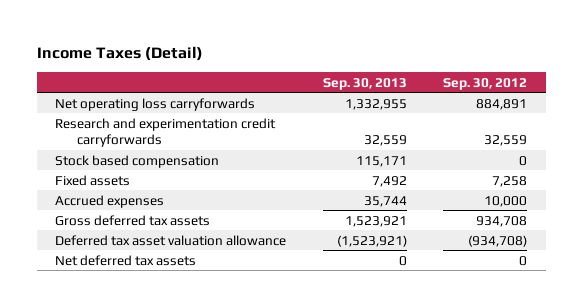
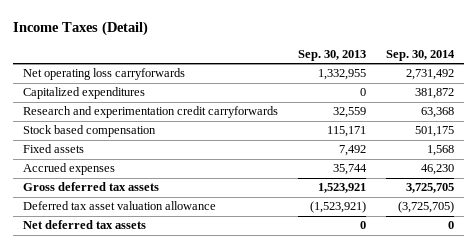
[443,77,528,90] Sep. 30, 2012 -> none
none -> [385,50,455,62] Sep. 30, 2014
none -> [22,87,145,100] Capitalized expenditures

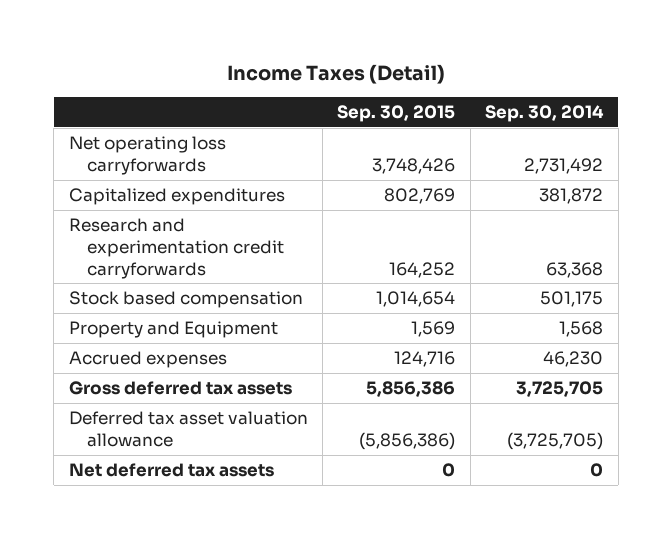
[297,50,366,62] Sep. 30, 2013 -> none
none -> [337,105,456,123] Sep. 30, 2015
[22,144,84,154] Fixed assets -> [68,321,278,339] Property and Equipment

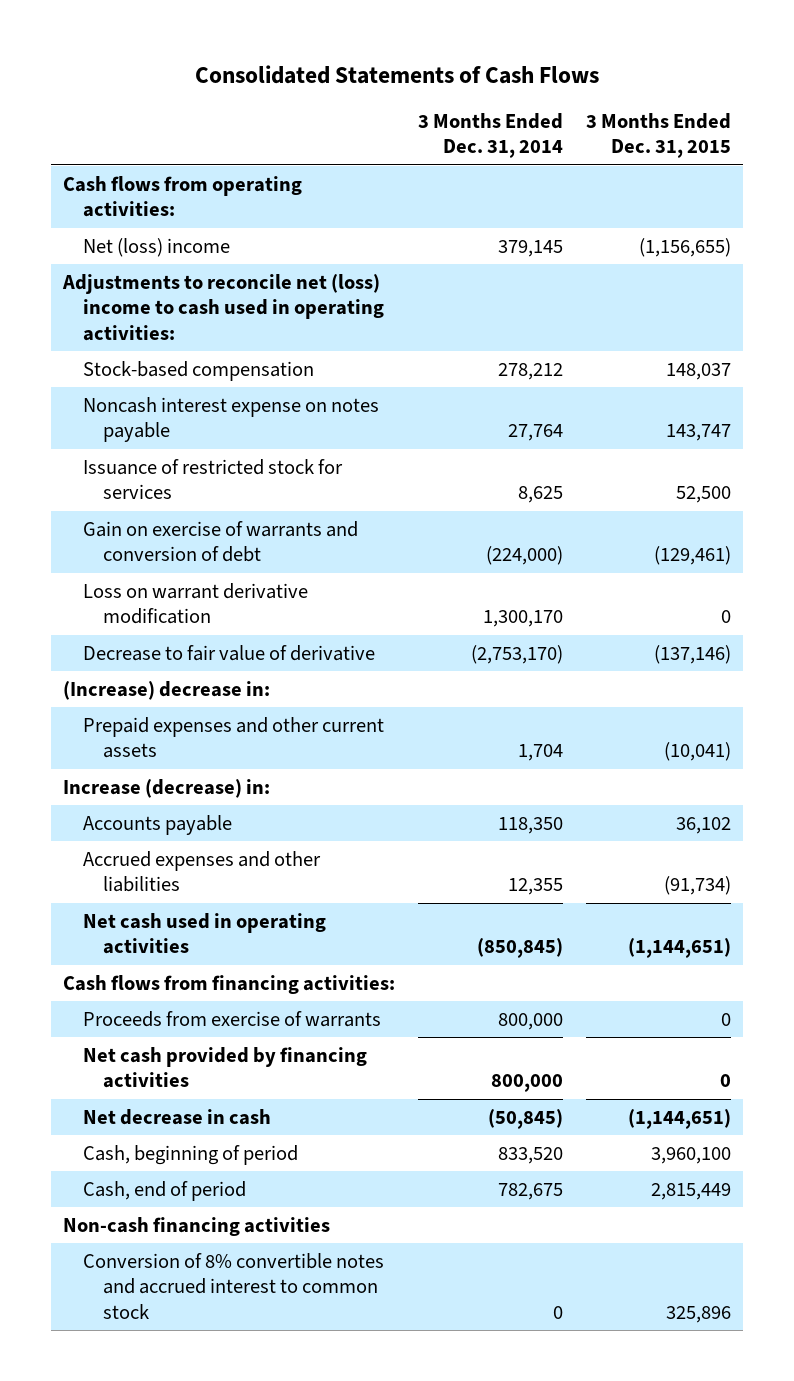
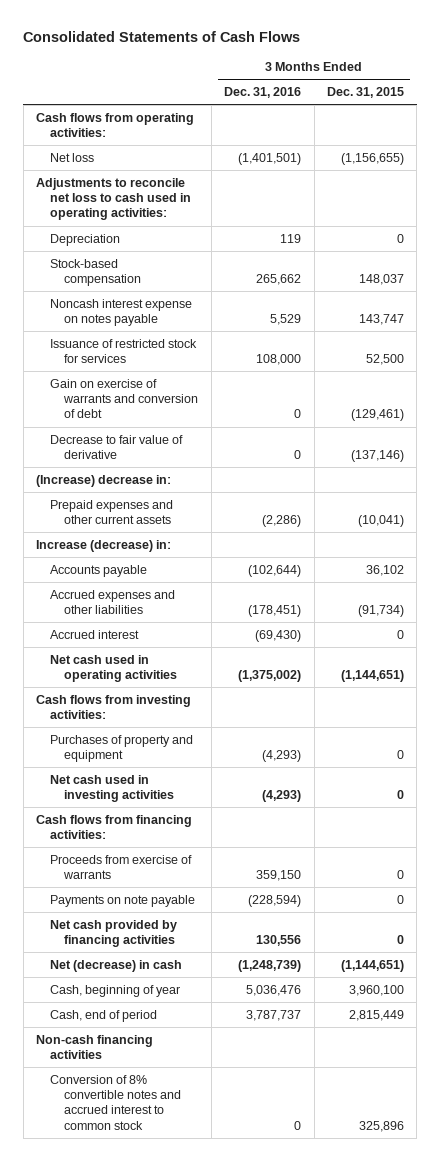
[417,113,563,159] 3 Months Ended Dec. 31, 2014 -> none
none -> [224,87,302,99] Dec. 31, 2016
[82,237,230,257] Net (loss) income -> [50,152,95,162] Net loss
[61,273,384,341] Adjustments to reconcile net (loss) income to cash used in operating activities: -> [36,177,192,221] Adjustments to reconcile net loss to cash used in operating activities:
none -> [50,233,121,246] Depreciation
[82,582,308,625] Loss on warrant derivative modification -> none
none -> [50,629,140,639] Accrued interest
none -> [36,694,192,720] Cash flows from investing activities:
none -> [50,734,194,763] Purchases of property and equipment
none -> [50,774,175,803] Net cash used in investing activities
none -> [50,894,196,907] Payments on note payable
[82,1108,271,1125] Net decrease in cash -> [50,959,183,972] Net (decrease) in cash
[82,1144,298,1165] Cash, beginning of period -> [50,984,181,997] Cash, beginning of year

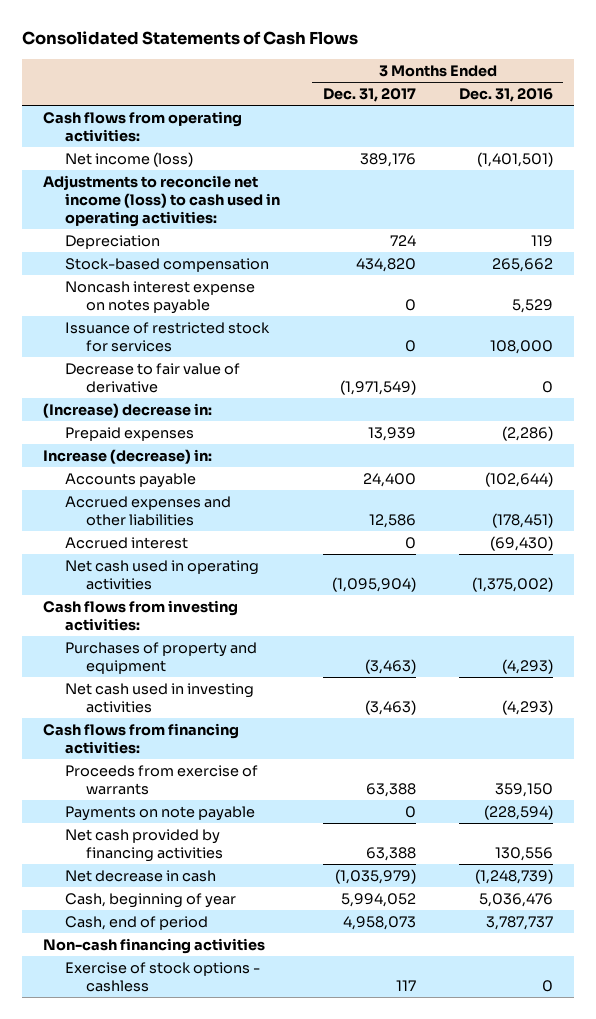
[326,87,404,99] Dec. 31, 2015 -> none
none -> [322,88,416,103] Dec. 31, 2017
[50,152,95,162] Net loss -> [64,151,193,167] Net income (loss)
[36,177,192,221] Adjustments to reconcile net loss to cash used in operating activities: -> [43,174,280,227] Adjustments to reconcile net income (loss) to cash used in operating activities:
[50,378,199,419] Gain on exercise of warrants and conversion of debt -> none
[50,499,174,525] Prepaid expenses and other current assets -> [64,426,194,441] Prepaid expenses
[50,959,183,972] Net (decrease) in cash -> [64,869,216,882] Net decrease in cash
[50,1074,182,1130] Conversion of 8% convertible notes and accrued interest to common stock -> none
none -> [64,961,260,992] Exercise of stock options - cashless

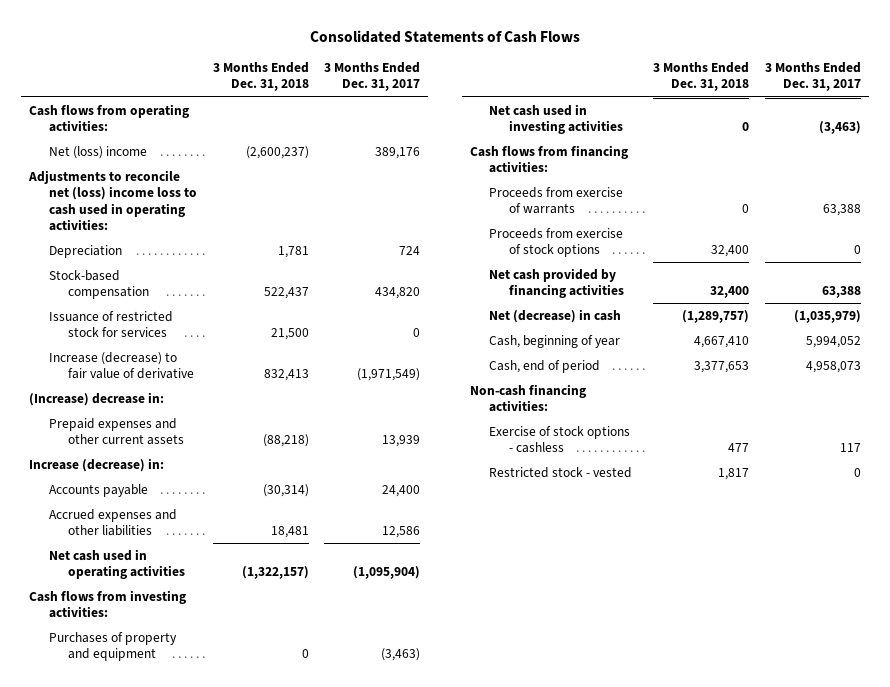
[458,88,553,103] Dec. 31, 2016 -> none
none -> [212,62,309,92] 3 Months Ended Dec. 31, 2018
[64,151,193,167] Net income (loss) -> [48,145,147,159] Net (loss) income
[43,174,280,227] Adjustments to reconcile net income (loss) to cash used in operating activities: -> [28,169,197,231] Adjustments to reconcile net (loss) income loss to cash used in operating activities:
[64,280,255,314] Noncash interest expense on notes payable -> none
[64,362,240,393] Decrease to fair value of derivative -> [48,351,195,380] Increase (decrease) to fair value of derivative
[64,426,194,441] Prepaid expenses -> [48,417,185,446] Prepaid expenses and other current assets
[64,536,188,549] Accrued interest -> none
[64,805,255,821] Payments on note payable -> none
none -> [489,227,624,258] Proceeds from exercise of stock options
[64,869,216,882] Net decrease in cash -> [489,308,622,323] Net (decrease) in cash
[43,937,266,954] Non-cash financing activities -> [469,383,586,413] Non-cash financing activities:
none -> [489,466,633,478] Restricted stock - vested

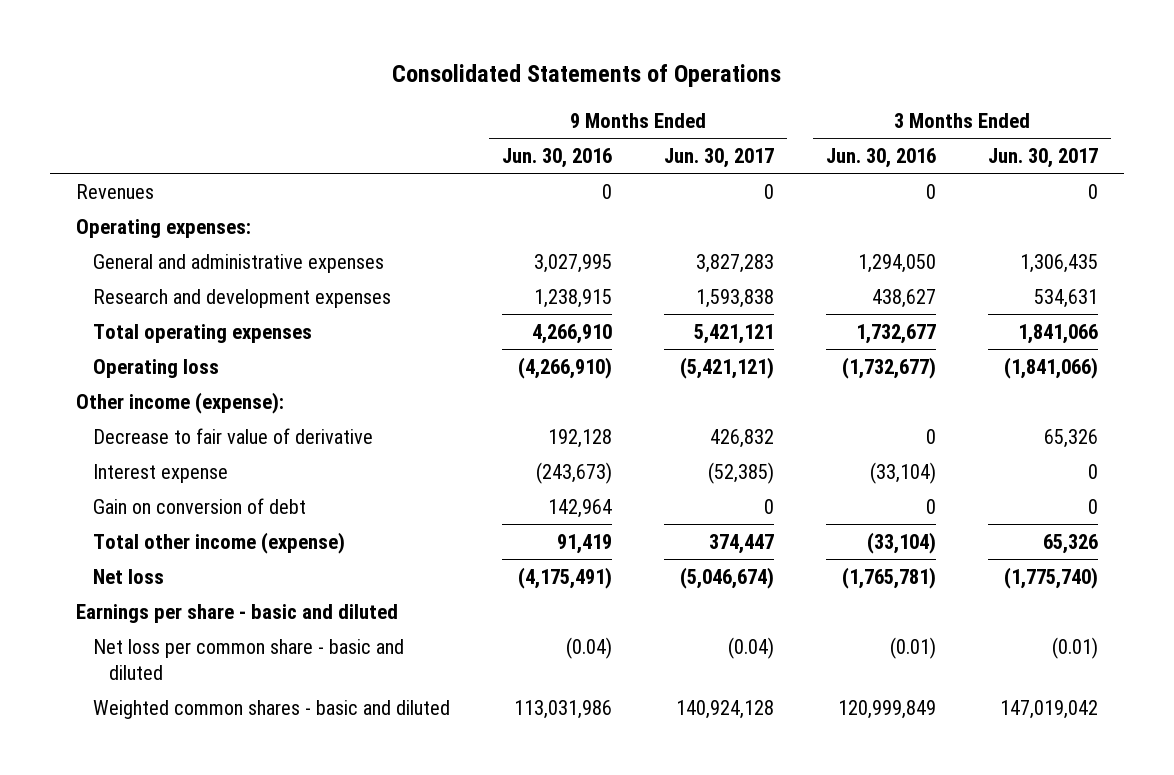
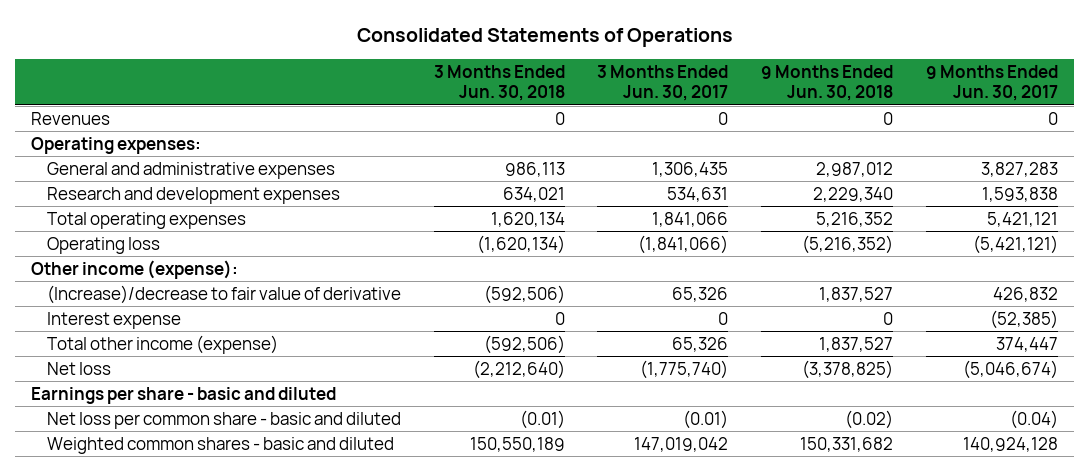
[501,148,612,169] Jun. 30, 2016 -> none
[826,148,937,169] Jun. 30, 2016 -> none
none -> [433,64,565,102] 3 Months Ended Jun. 30, 2018
none -> [761,64,894,102] 9 Months Ended Jun. 30, 2018
[92,427,373,444] Decrease to fair value of derivative -> [47,284,402,304] (Increase)/decrease to fair value of derivative
[92,497,306,514] Gain on conversion of debt -> none

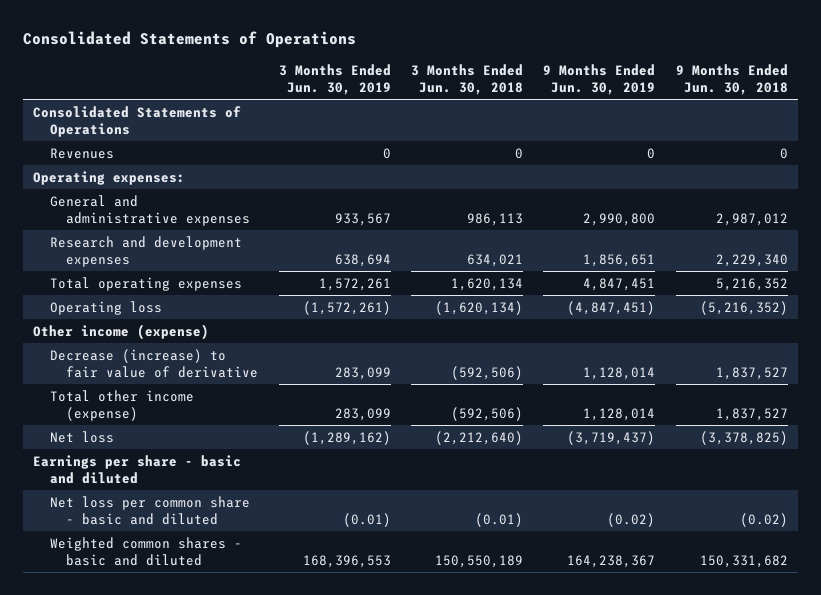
[597,64,729,102] 3 Months Ended Jun. 30, 2017 -> none
[925,64,1058,102] 9 Months Ended Jun. 30, 2017 -> none
none -> [278,63,391,95] 3 Months Ended Jun. 30, 2019
none -> [543,63,656,95] 9 Months Ended Jun. 30, 2019
none -> [33,105,242,137] Consolidated Statements of Operations
[47,311,182,329] Interest expense -> none
[31,259,239,279] Other income (expense): -> [33,323,210,340] Other income (expense)
[47,284,402,304] (Increase)/decrease to fair value of derivative -> [49,348,259,378] Decrease (increase) to fair value of derivative

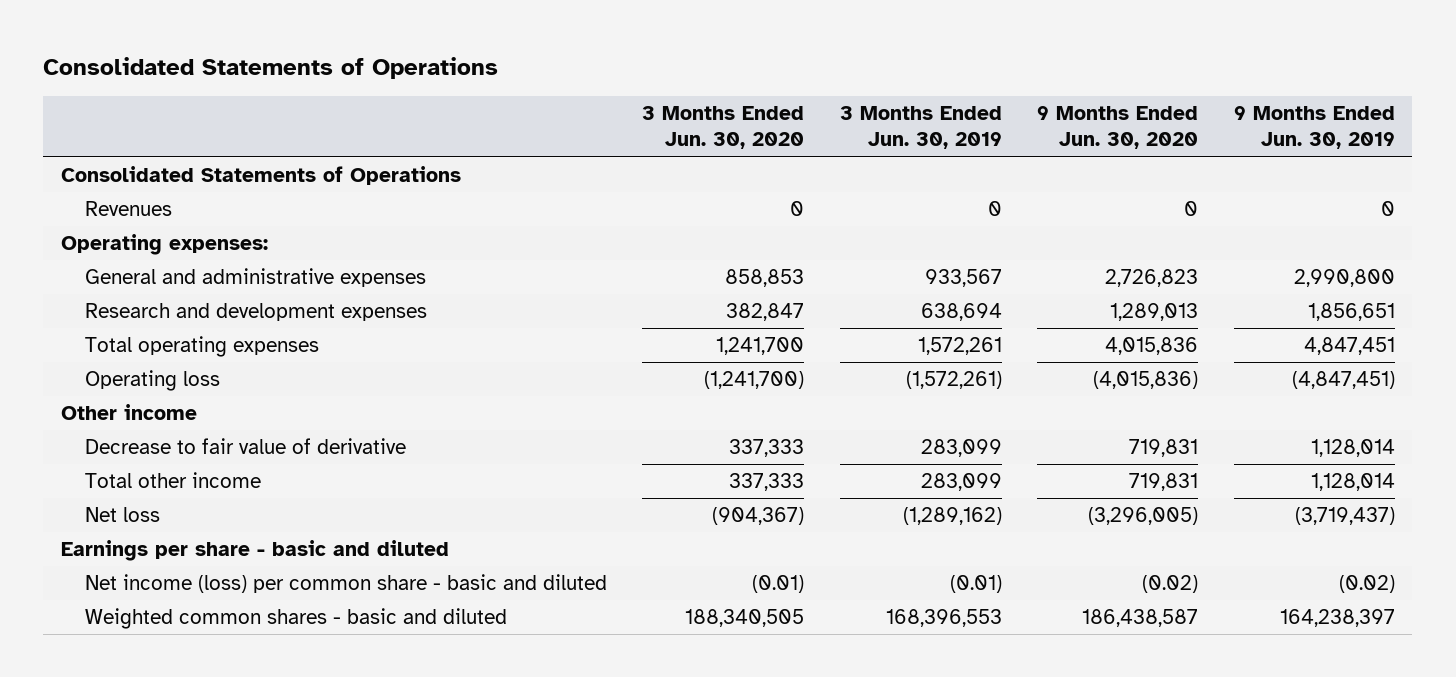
[410,63,523,95] 3 Months Ended Jun. 30, 2018 -> none
[675,63,788,95] 9 Months Ended Jun. 30, 2018 -> none
none -> [642,106,805,150] 3 Months Ended Jun. 30, 2020
none -> [1037,106,1199,150] 9 Months Ended Jun. 30, 2020
[33,323,210,340] Other income (expense) -> [61,404,198,421] Other income
[49,348,259,378] Decrease (increase) to fair value of derivative -> [84,438,406,455] Decrease to fair value of derivative
[49,389,194,421] Total other income (expense) -> [84,472,261,489] Total other income
[49,495,250,525] Net loss per common share - basic and diluted -> [84,574,607,594] Net income (loss) per common share - basic and diluted
[567,554,656,568] 164,238,367 -> [1279,609,1395,628] 164,238,397

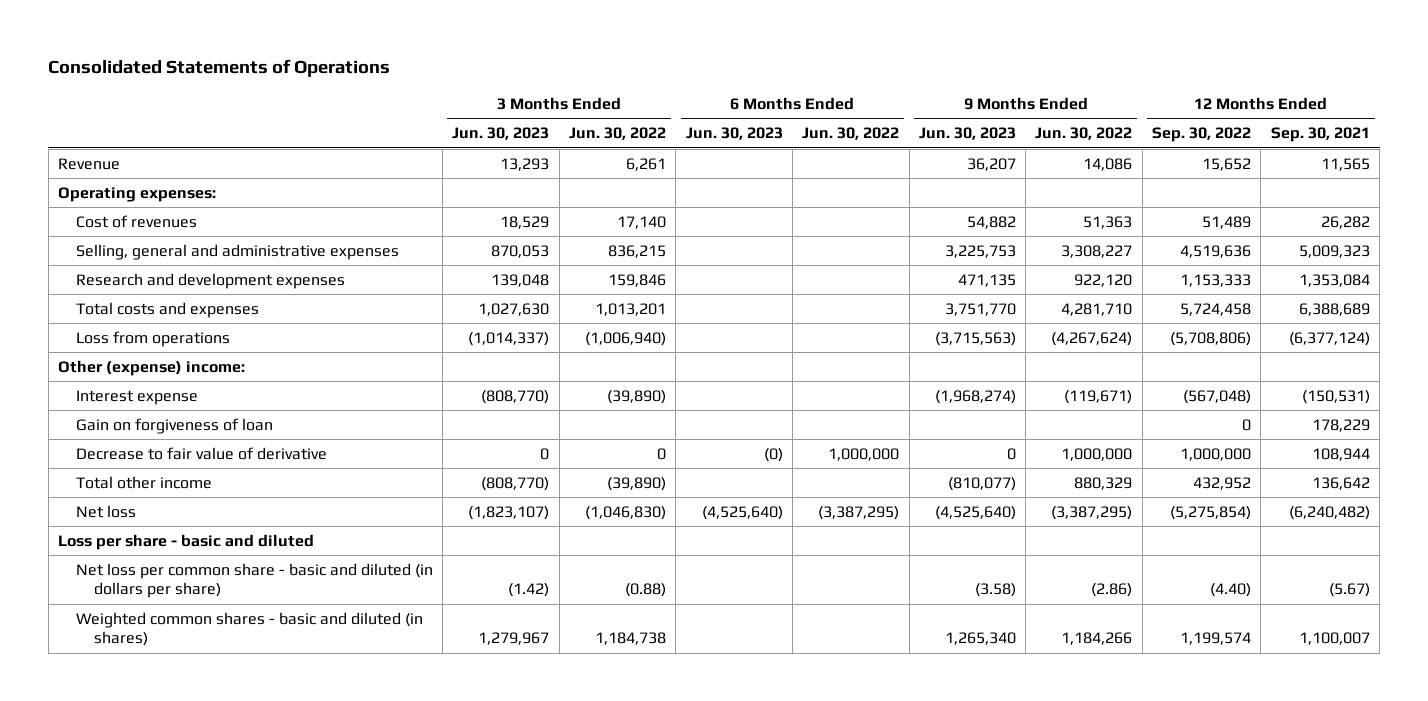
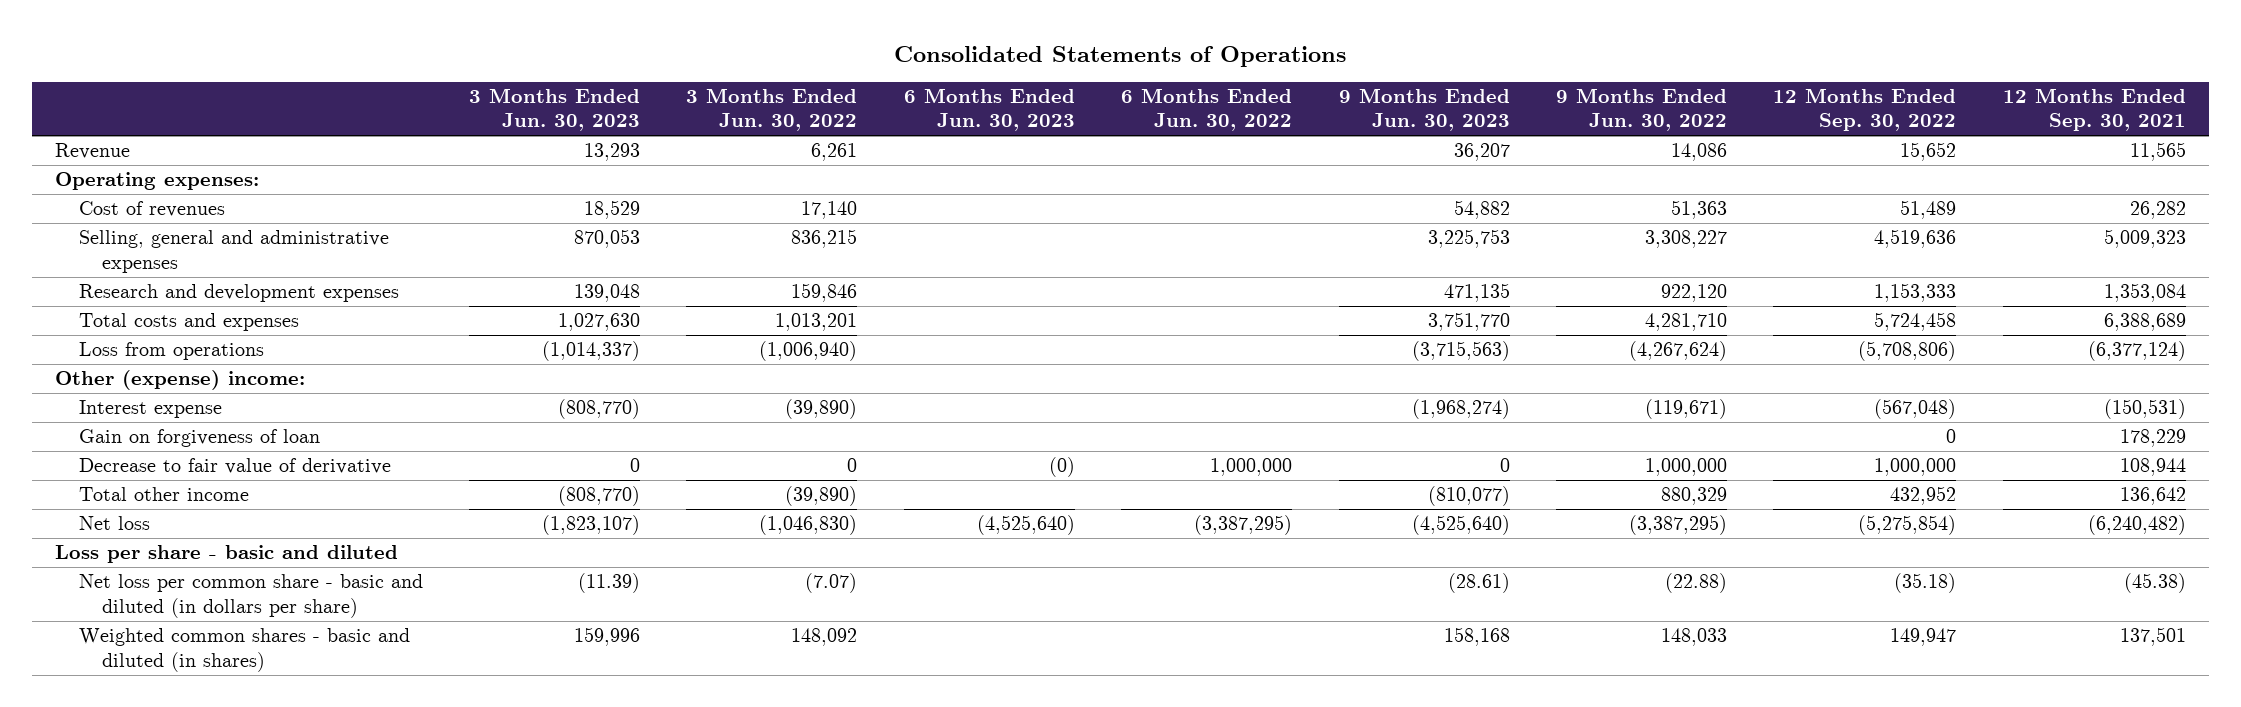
[508,583,550,598] (1.42) -> [578,573,641,594] (11.39)
[625,583,667,598] (0.88) -> [805,573,858,594] (7.07)
[974,583,1016,598] (3.58) -> [1447,573,1510,594] (28.61)
[1091,583,1133,598] (2.86) -> [1664,573,1727,594] (22.88)
[1210,583,1252,598] (4.40) -> [1894,573,1957,594] (35.18)
[1328,583,1370,598] (5.67) -> [2123,573,2186,594] (45.38)
[478,632,550,646] 1,279,967 -> [574,627,641,647] 159,996
[595,632,667,646] 1,184,738 -> [791,628,858,647] 148,092
[944,632,1016,646] 1,265,340 -> [1443,627,1510,647] 158,168
[1061,632,1133,646] 1,184,266 -> [1660,628,1727,647] 148,033
[1180,632,1252,646] 1,199,574 -> [1890,628,1957,647] 149,947
[1298,632,1370,646] 1,100,007 -> [2119,627,2186,647] 137,501

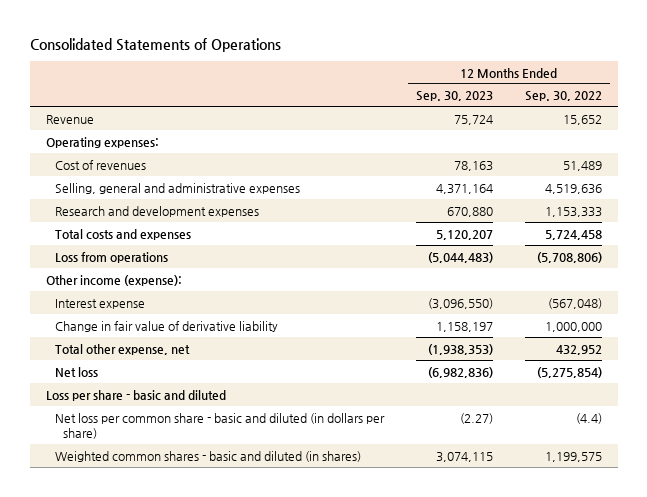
[469,88,641,132] 3 Months Ended Jun. 30, 2023 -> none
[686,88,858,132] 3 Months Ended Jun. 30, 2022 -> none
[903,88,1075,132] 6 Months Ended Jun. 30, 2023 -> none
[1121,88,1293,132] 6 Months Ended Jun. 30, 2022 -> none
[1338,88,1510,132] 9 Months Ended Jun. 30, 2023 -> none
[1555,88,1727,132] 9 Months Ended Jun. 30, 2022 -> none
[2002,88,2186,132] 12 Months Ended Sep. 30, 2021 -> none
none -> [415,91,493,102] Sep. 30, 2023
[55,370,306,391] Other (expense) income: -> [45,274,182,286] Other income (expense):
[78,429,320,448] Gain on forgiveness of loan -> none
[78,458,391,475] Decrease to fair value of derivative -> [54,320,278,332] Change in fair value of derivative liability
[78,487,249,502] Total other income -> [54,343,190,355] Total other expense, net
[1894,573,1957,594] (35.18) -> [575,412,602,424] (4.4)
[1890,628,1957,647] 149,947 -> [544,451,602,462] 1,199,575

